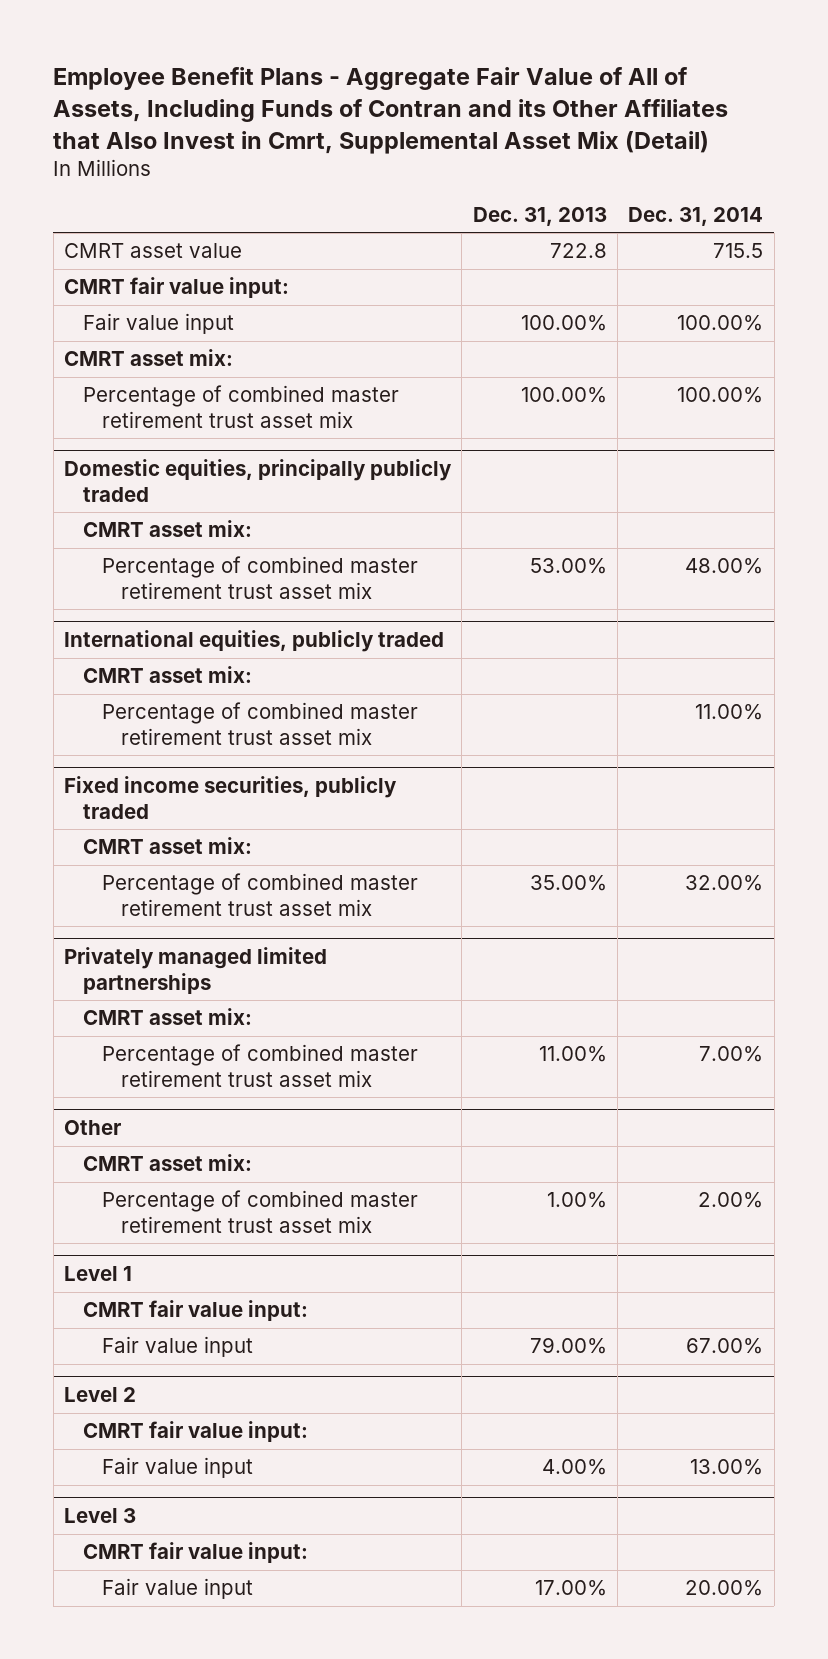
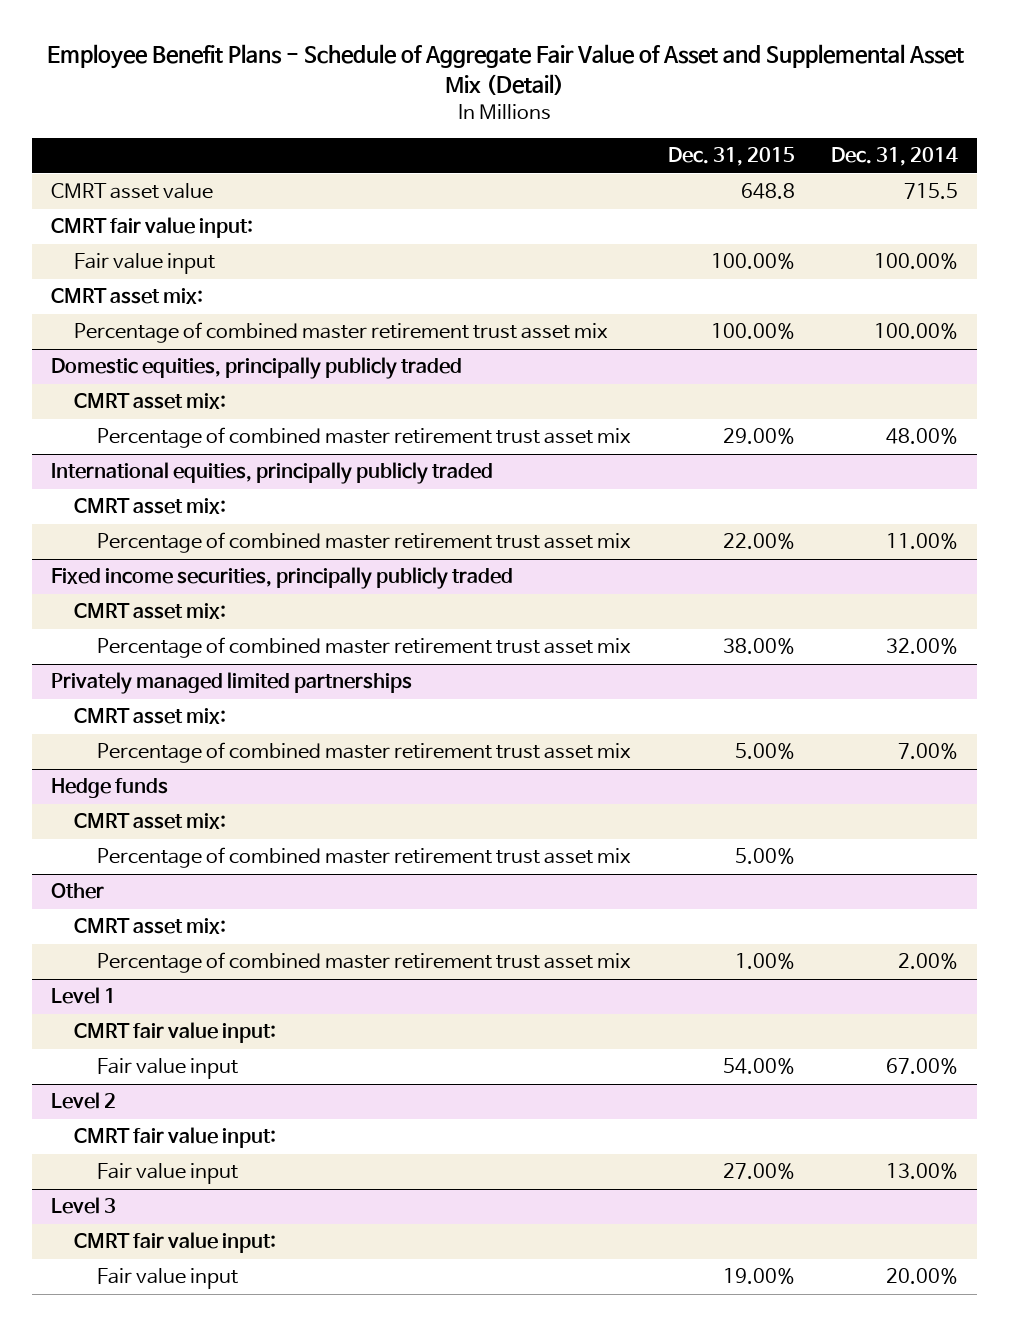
[53,67,729,154] Employee Benefit Plans - Aggregate Fair Value of All of Assets, Including Funds of Contran and its Other Affiliates that Also Invest in Cmrt, Supplemental Asset Mix (Detail) -> [46,44,964,96] Employee Benefit Plans - Schedule of Aggregate Fair Value of Asset and Supplemental Asset Mix (Detail)
[472,206,607,226] Dec. 31, 2013 -> none
none -> [667,147,795,167] Dec. 31, 2015
[64,630,445,653] International equities, publicly traded -> [50,462,493,485] International equities, principally publicly traded
[64,776,398,819] Fixed income securities, publicly traded -> [50,567,513,590] Fixed income securities, principally publicly traded
none -> [50,778,168,799] Hedge funds
none -> [73,813,226,830] CMRT asset mix:
none -> [96,847,631,869] Percentage of combined master retirement trust asset mix

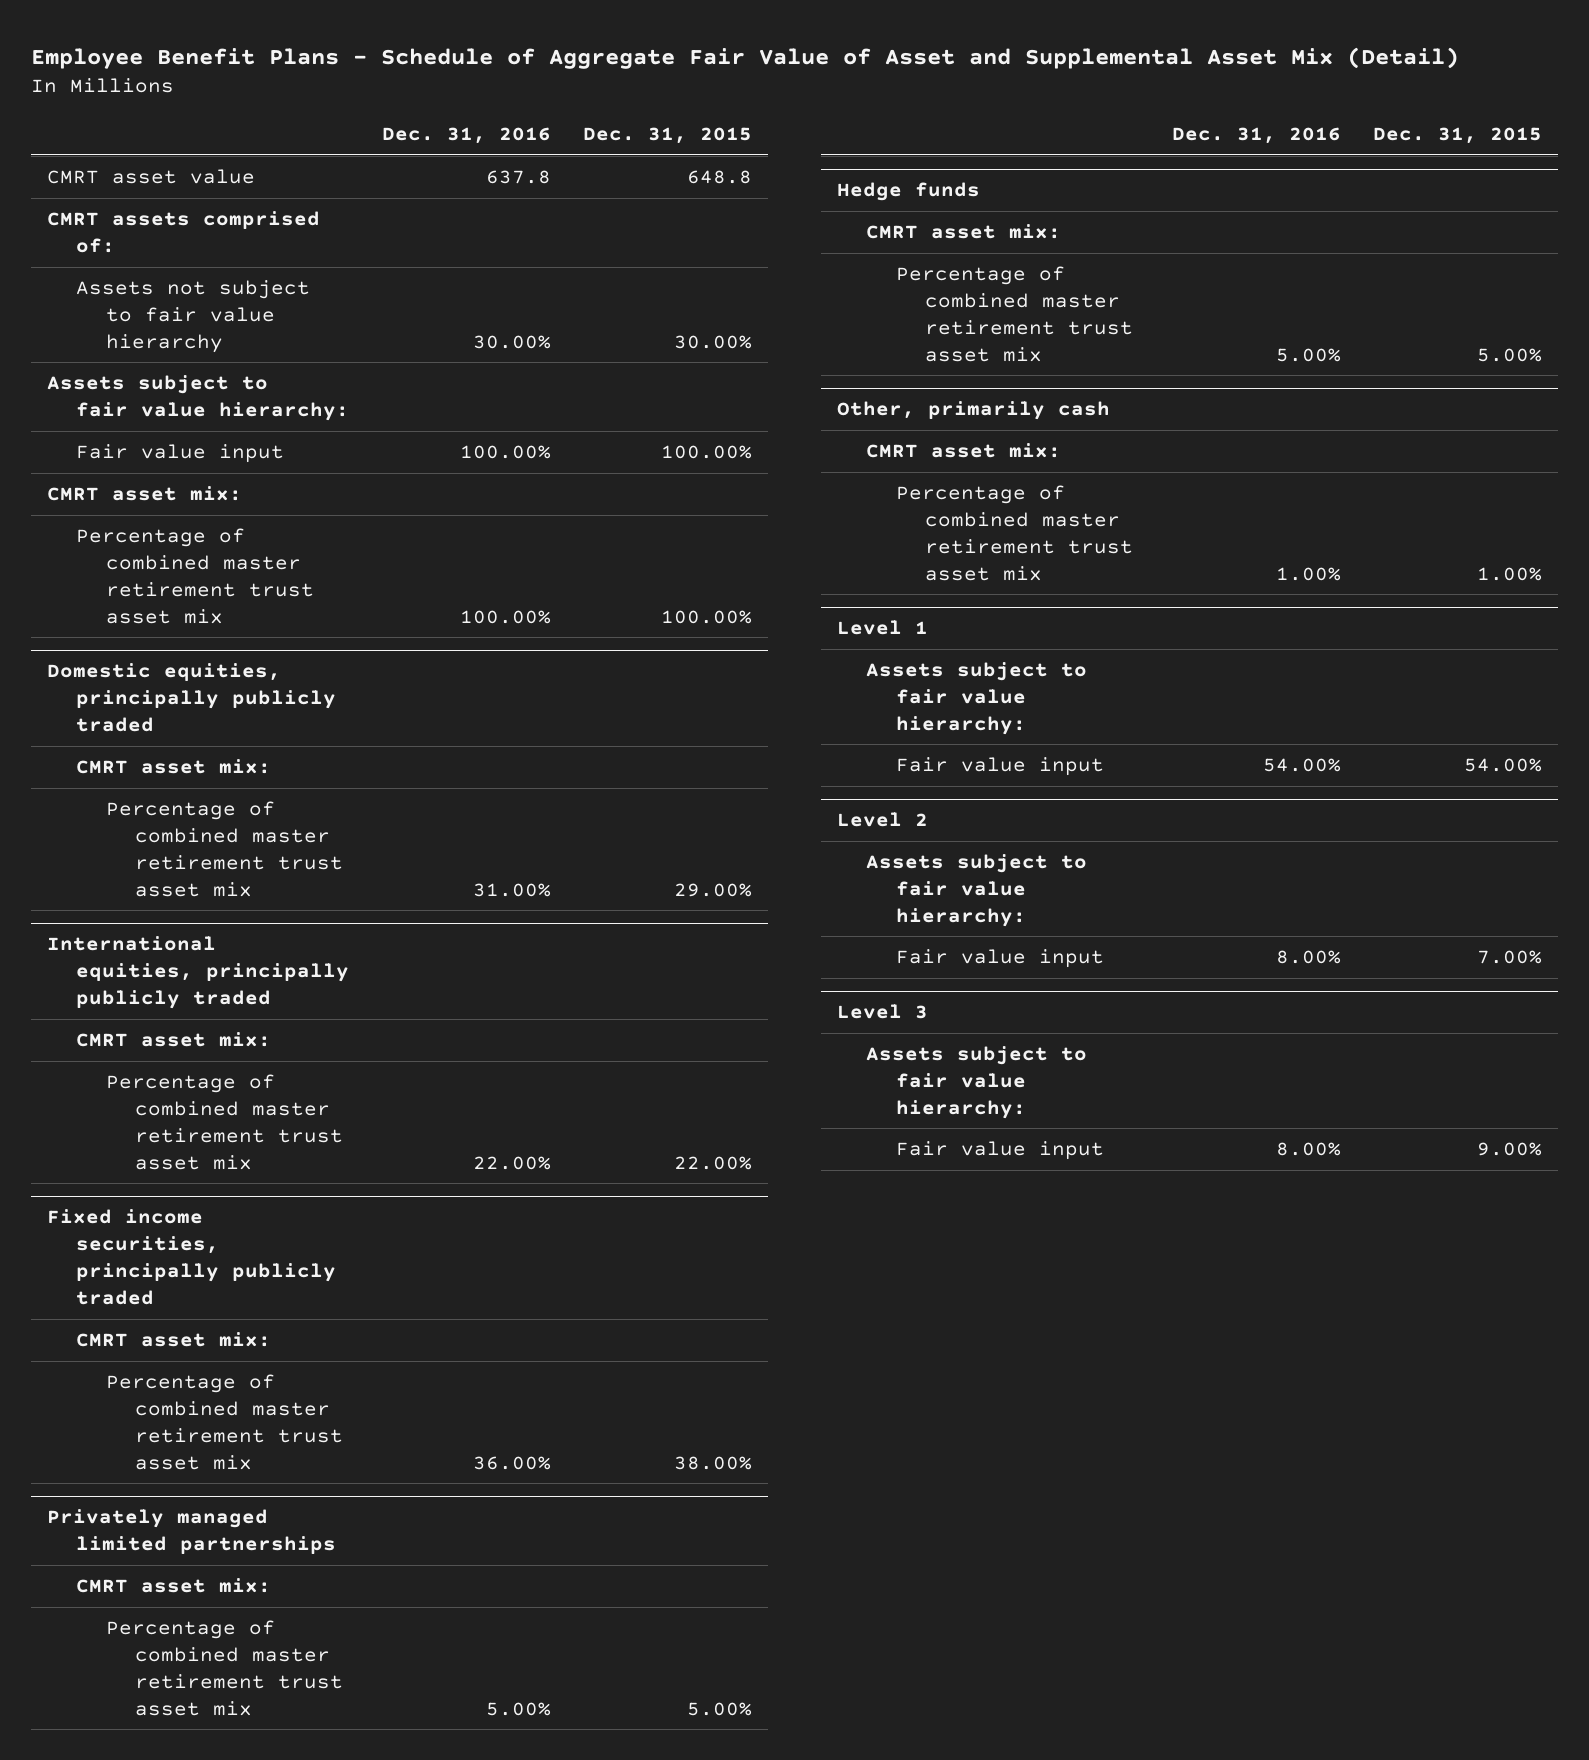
[831,147,959,167] Dec. 31, 2014 -> none
none -> [381,127,551,145] Dec. 31, 2016
[50,217,253,239] CMRT fair value input: -> none
none -> [47,210,321,253] CMRT assets comprised of:
none -> [76,279,311,353] Assets not subject to fair value hierarchy
none -> [47,374,350,421] Assets subject to fair value hierarchy:
[50,883,104,900] Other -> none
none -> [837,401,1111,421] Other, primarily cash
[73,1022,276,1044] CMRT fair value input: -> none
none -> [866,661,1088,735] Assets subject to fair value hierarchy:
[73,1127,276,1149] CMRT fair value input: -> none
none -> [866,853,1088,927] Assets subject to fair value hierarchy:
[722,1163,795,1180] 27.00% -> [1477,949,1543,964] 7.00%
[73,1232,276,1254] CMRT fair value input: -> none
none -> [866,1045,1088,1119] Assets subject to fair value hierarchy:
[722,1268,795,1285] 19.00% -> [1477,1141,1543,1156] 9.00%

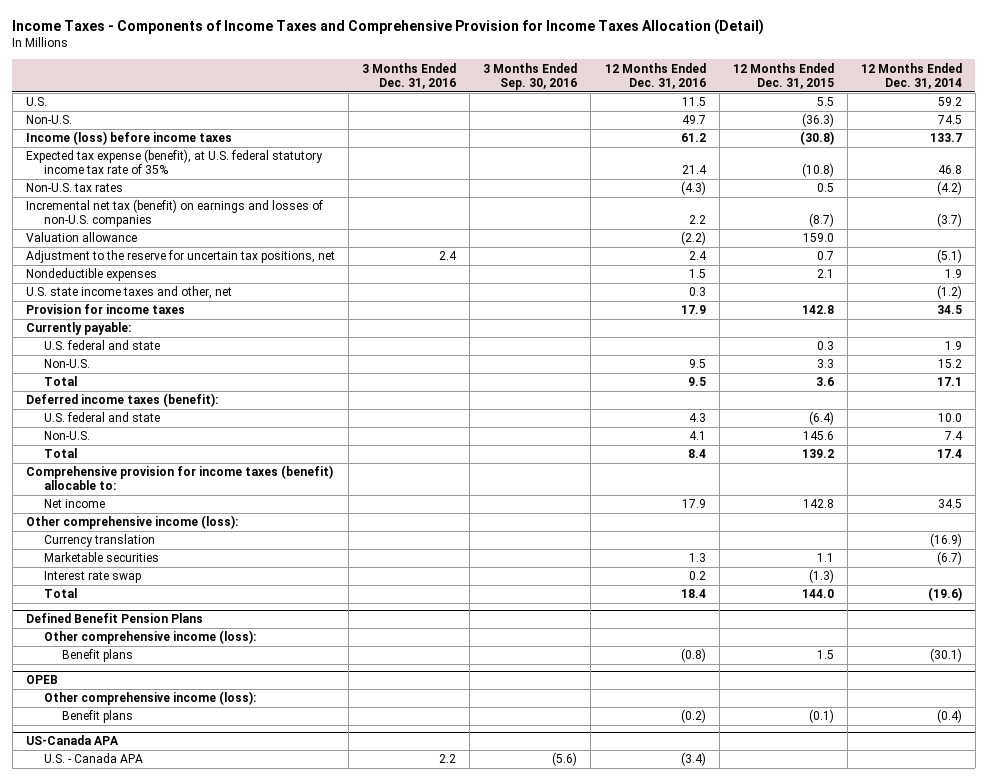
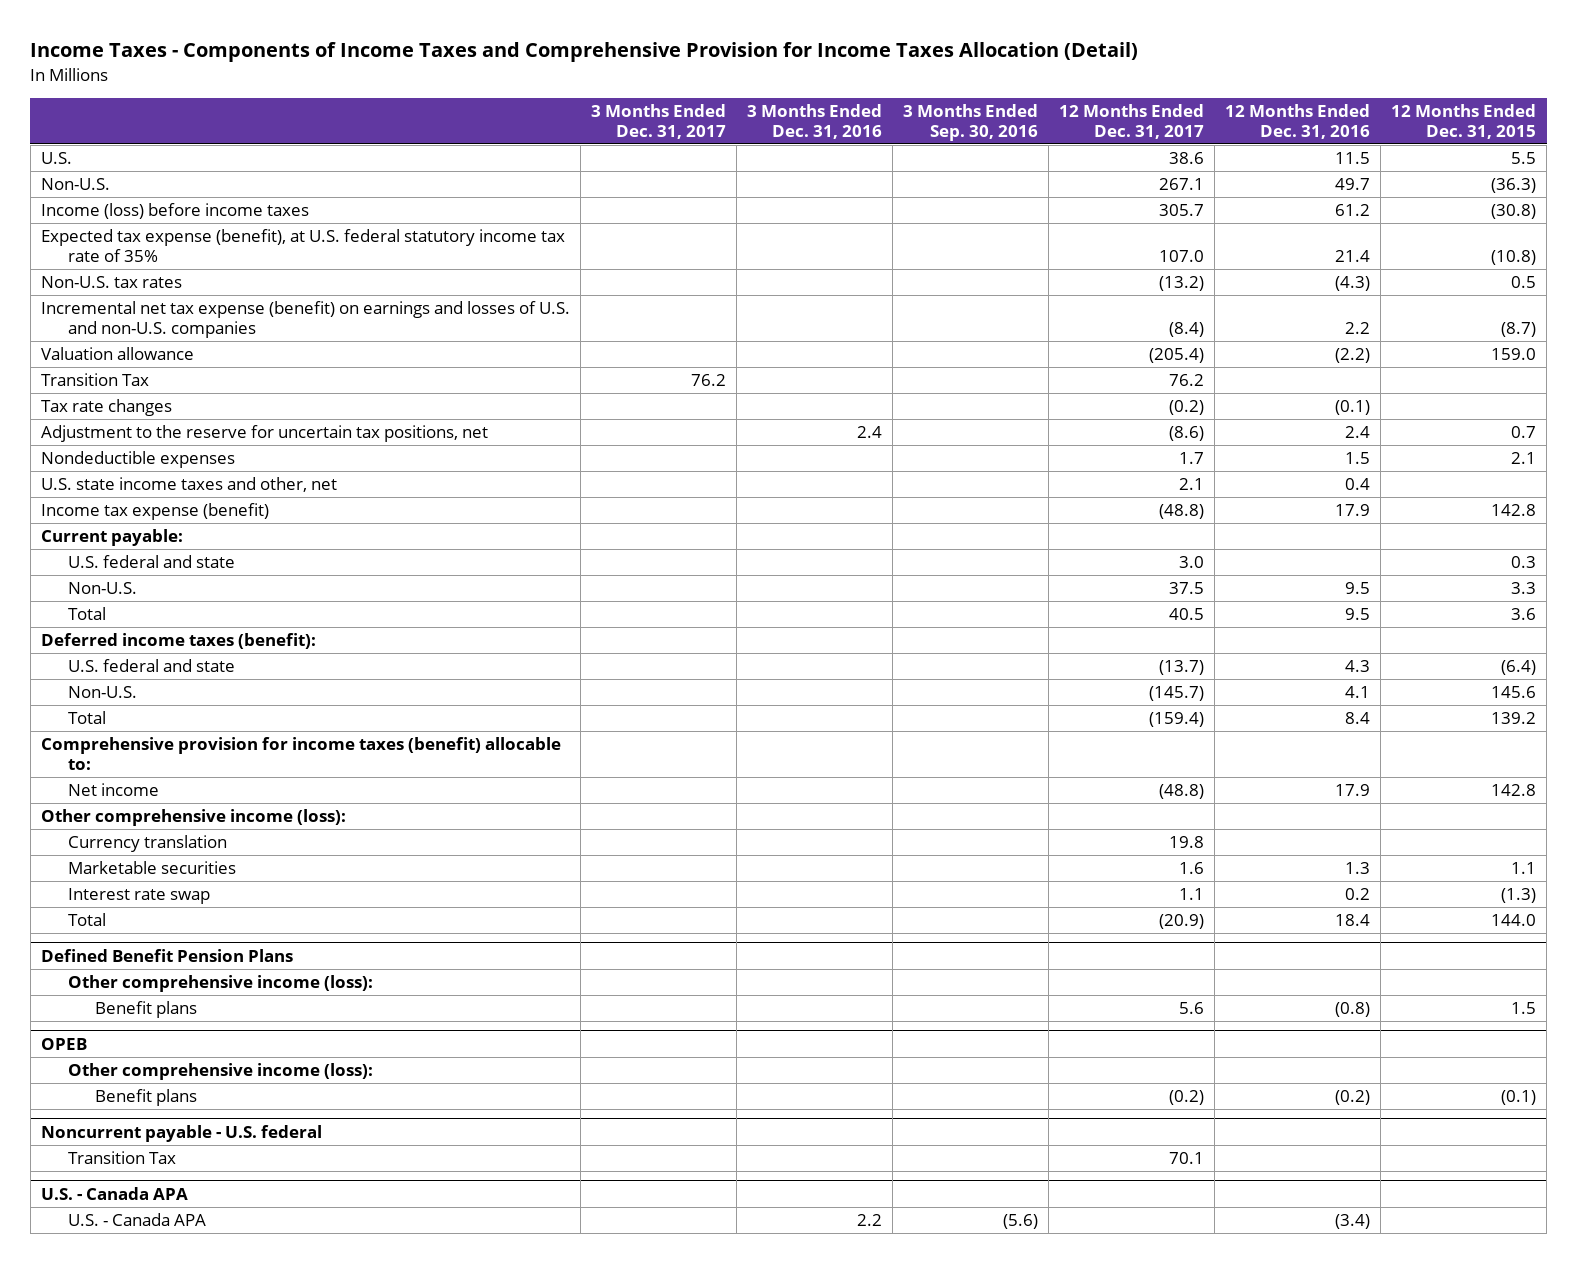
[860,62,962,89] 12 Months Ended Dec. 31, 2014 -> none
none -> [591,103,727,139] 3 Months Ended Dec. 31, 2017
none -> [1059,103,1205,139] 12 Months Ended Dec. 31, 2017
[25,199,323,228] Incremental net tax (benefit) on earnings and losses of non-U.S. companies -> [41,301,571,339] Incremental net tax expense (benefit) on earnings and losses of U.S. and non-U.S. companies
none -> [41,373,150,387] Transition Tax
none -> [41,399,173,417] Tax rate changes
[688,287,706,297] 0.3 -> [1345,478,1371,491] 0.4
[25,304,185,315] Provision for income taxes -> [41,503,270,521] Income tax expense (benefit)
[25,322,131,336] Currently payable: -> [41,529,184,547] Current payable:
none -> [41,1125,323,1143] Noncurrent payable - U.S. federal
none -> [67,1151,176,1165] Transition Tax
[25,735,119,746] US-Canada APA -> [41,1187,189,1201] U.S. - Canada APA

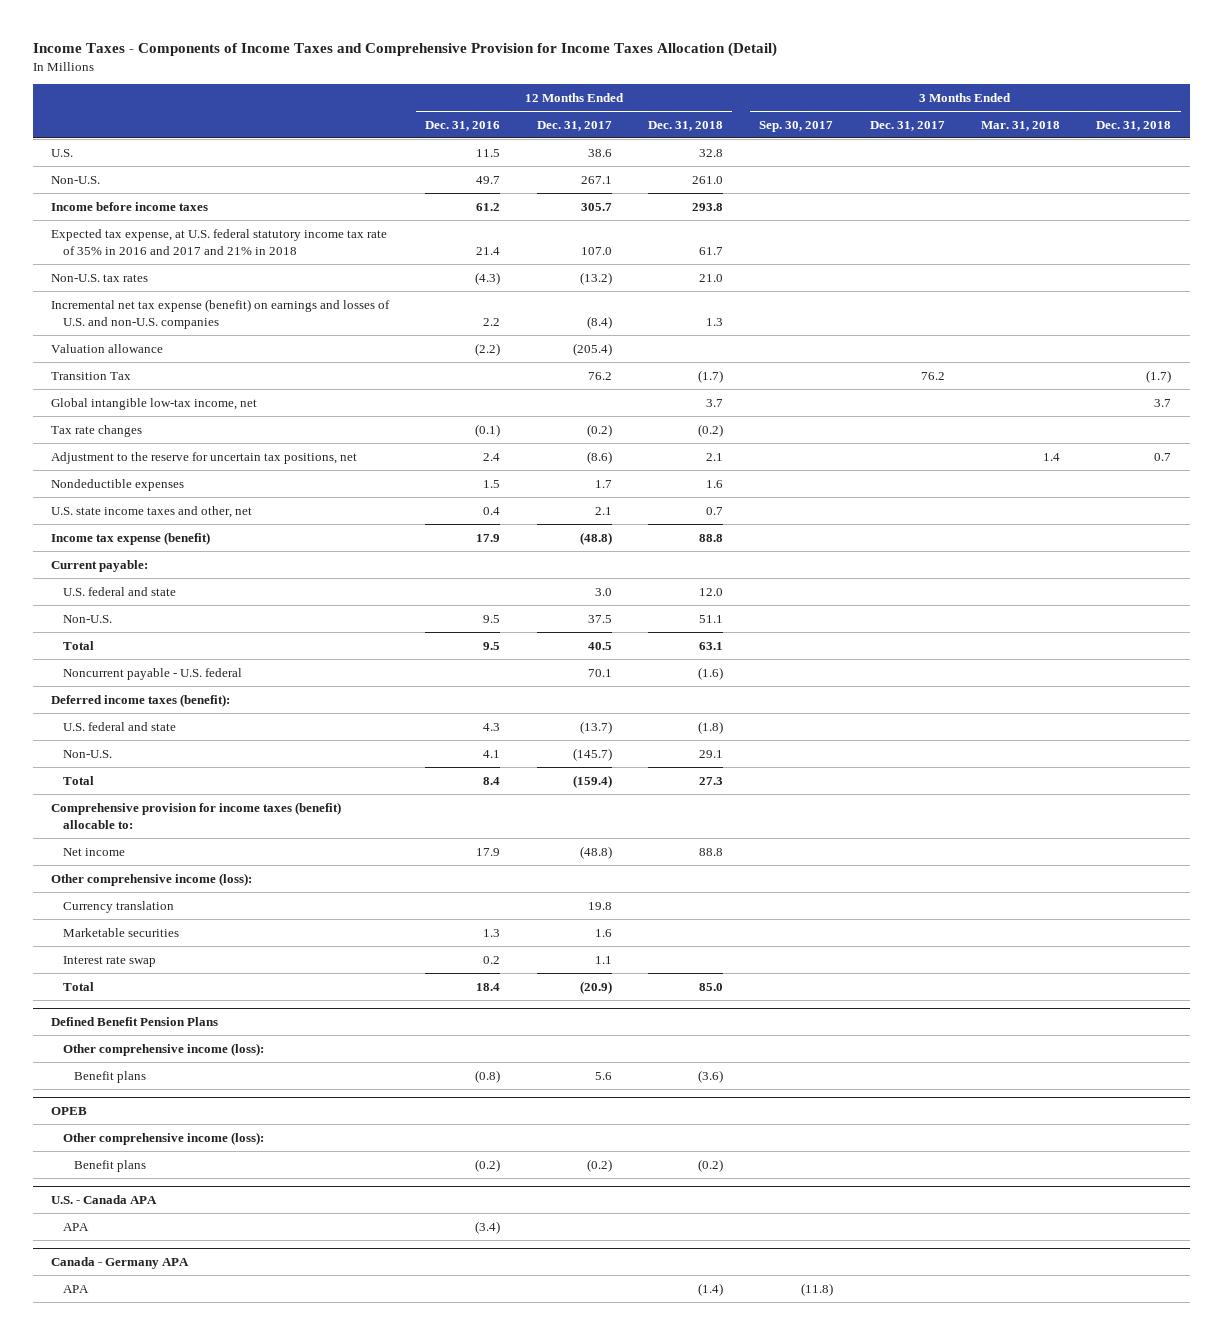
[747,103,883,139] 3 Months Ended Dec. 31, 2016 -> none
[903,103,1039,141] 3 Months Ended Sep. 30, 2016 -> none
[1391,103,1537,139] 12 Months Ended Dec. 31, 2015 -> none
none -> [648,120,724,131] Dec. 31, 2018
none -> [759,120,834,132] Sep. 30, 2017
none -> [981,120,1061,131] Mar. 31, 2018
none -> [1096,120,1172,131] Dec. 31, 2018
[41,203,310,220] Income (loss) before income taxes -> [51,201,209,211] Income before income taxes
[41,229,566,263] Expected tax expense (benefit), at U.S. federal statutory income tax rate of 35% -> [51,228,388,255] Expected tax expense, at U.S. federal statutory income tax rate of 35% in 2016 and 2017 and 21% in 2018
none -> [51,397,258,410] Global intangible low-tax income, net
none -> [62,667,242,680] Noncurrent payable - U.S. federal
[41,1125,323,1143] Noncurrent payable - U.S. federal -> none
[67,1151,176,1165] Transition Tax -> none
[67,1213,206,1227] U.S. - Canada APA -> [62,1222,89,1231] APA
none -> [51,1257,190,1270] Canada - Germany APA
none -> [62,1284,89,1293] APA

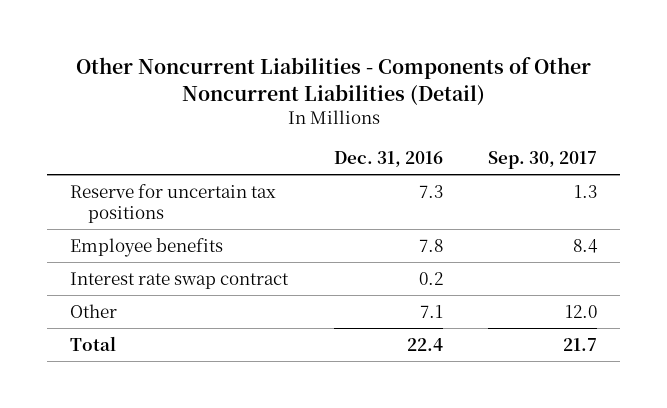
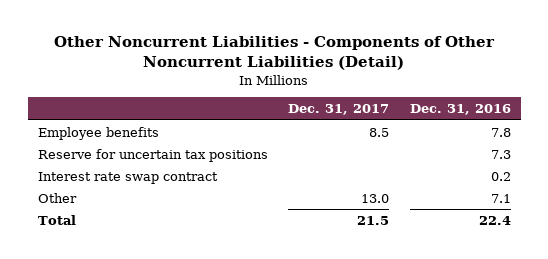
[488,150,598,169] Sep. 30, 2017 -> none
none -> [288,104,390,116] Dec. 31, 2017
[70,183,277,223] Reserve for uncertain tax positions -> [37,148,268,162] Reserve for uncertain tax positions

